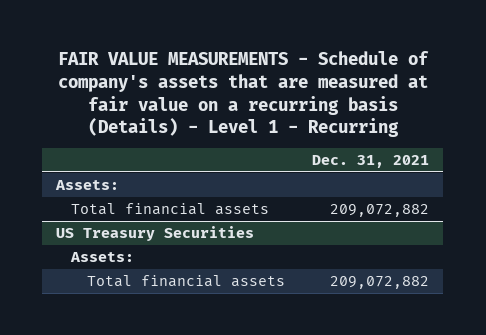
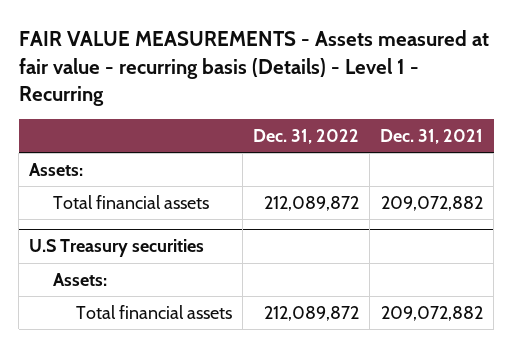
[57,51,429,138] FAIR VALUE MEASUREMENTS - Schedule of company's assets that are measured at fair value on a recurring basis (Details) - Level 1 - Recurring -> [18,30,489,107] FAIR VALUE MEASUREMENTS - Assets measured at fair value - recurring basis (Details) - Level 1 - Recurring
none -> [253,129,360,145] Dec. 31, 2022
[56,226,255,242] US Treasury Securities -> [29,239,205,258] U.S Treasury securities

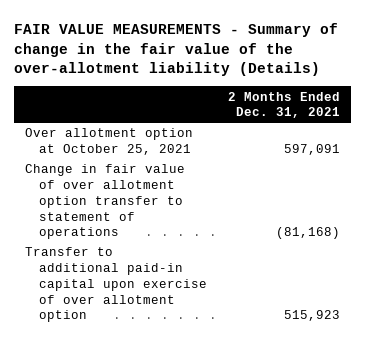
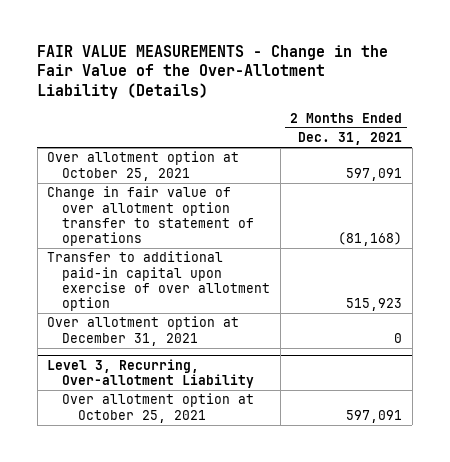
[14,23,339,77] FAIR VALUE MEASUREMENTS - Summary of change in the fair value of the over-allotment liability (Details) -> [37,44,389,99] FAIR VALUE MEASUREMENTS - Change in the Fair Value of the Over-Allotment Liability (Details)
none -> [47,316,240,346] Over allotment option at December 31, 2021
none -> [47,358,255,389] Level 3, Recurring, Over-allotment Liability
none -> [62,393,255,423] Over allotment option at October 25, 2021

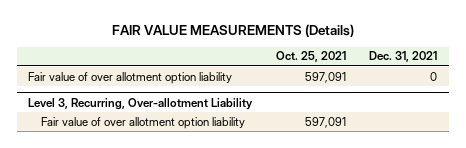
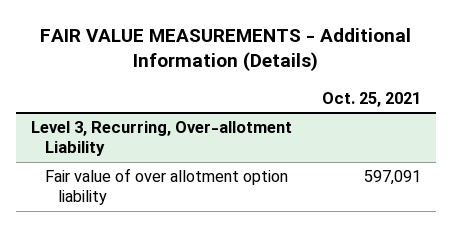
[111,23,354,37] FAIR VALUE MEASUREMENTS (Details) -> [40,27,412,72] FAIR VALUE MEASUREMENTS - Additional Information (Details)
[369,51,438,63] Dec. 31, 2021 -> none
[28,71,233,84] Fair value of over allotment option liability -> none

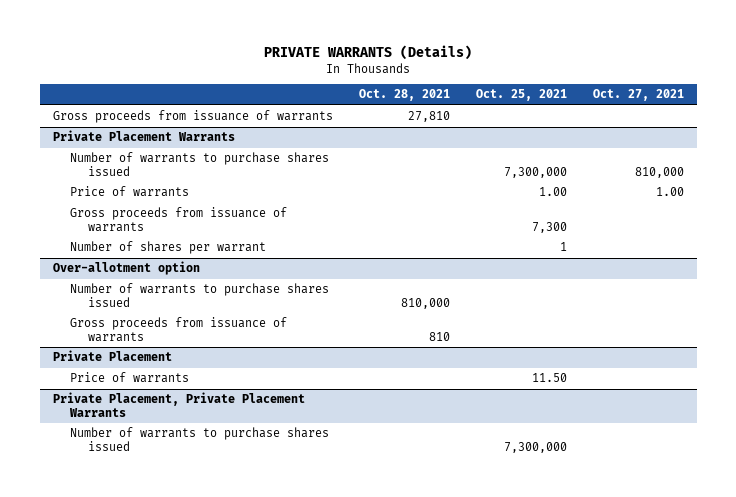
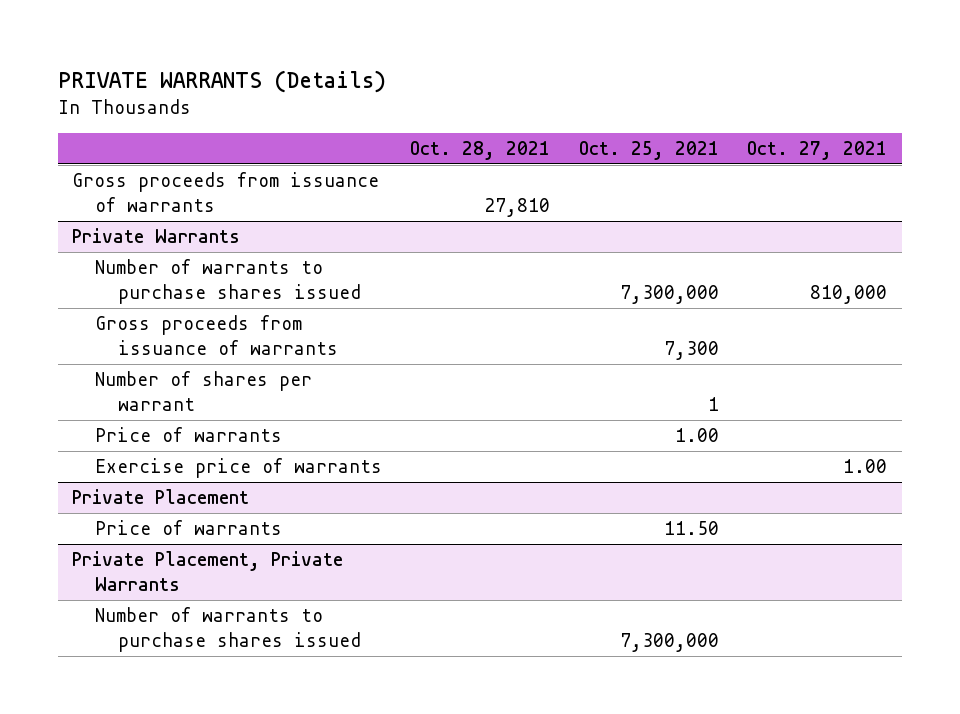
[52,130,235,142] Private Placement Warrants -> [72,228,241,244] Private Warrants
[70,186,190,198] Price of warrants -> none
[52,261,200,276] Over-allotment option -> none
[70,283,330,307] Number of warrants to purchase shares issued -> none
[70,317,288,342] Gross proceeds from issuance of warrants -> none
none -> [94,427,282,443] Price of warrants
none -> [94,458,382,479] Exercise price of warrants
[52,392,305,417] Private Placement, Private Placement Warrants -> [72,551,344,591] Private Placement, Private Warrants

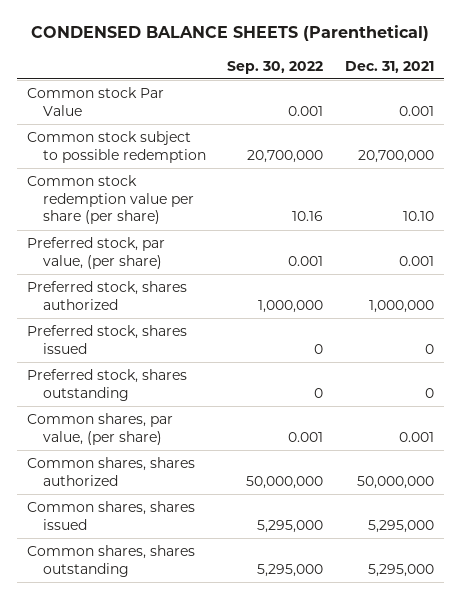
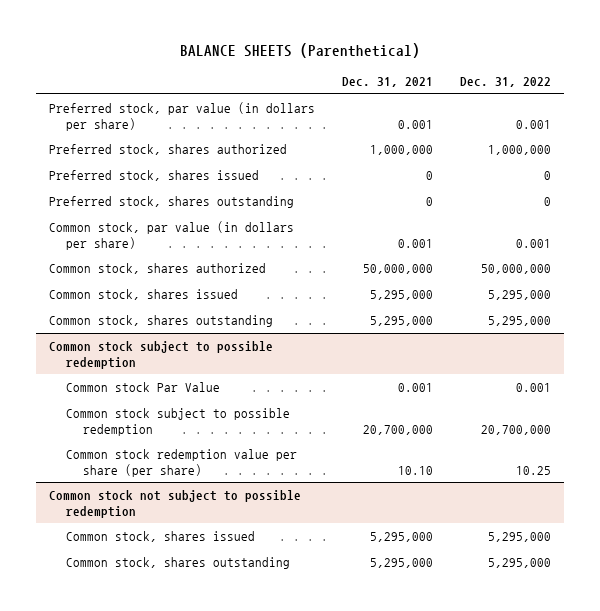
[31,25,430,42] CONDENSED BALANCE SHEETS (Parenthetical) -> [179,43,420,59] BALANCE SHEETS (Parenthetical)
[227,60,324,74] Sep. 30, 2022 -> none
none -> [459,76,551,87] Dec. 31, 2022
[27,87,165,116] Common stock Par Value -> none
[27,131,206,163] Common stock subject to possible redemption -> none
[27,175,194,225] Common stock redemption value per share (per share) -> none
[27,237,166,269] Preferred stock, par value, (per share) -> [49,101,316,131] Preferred stock, par value (in dollars per share)
[27,413,174,445] Common shares, par value, (per share) -> [49,220,295,250] Common stock, par value (in dollars per share)
[27,457,196,486] Common shares, shares authorized -> [49,262,267,274] Common stock, shares authorized
[27,501,196,530] Common shares, shares issued -> [49,288,239,300] Common stock, shares issued
[27,545,196,577] Common shares, shares outstanding -> [49,314,274,327] Common stock, shares outstanding
none -> [49,340,274,369] Common stock subject to possible redemption
none -> [66,381,221,392] Common stock Par Value
none -> [66,407,291,436] Common stock subject to possible redemption
none -> [66,448,298,477] Common stock redemption value per share (per share)
none -> [49,489,302,518] Common stock not subject to possible redemption
none -> [66,530,256,542] Common stock, shares issued
none -> [66,556,291,569] Common stock, shares outstanding

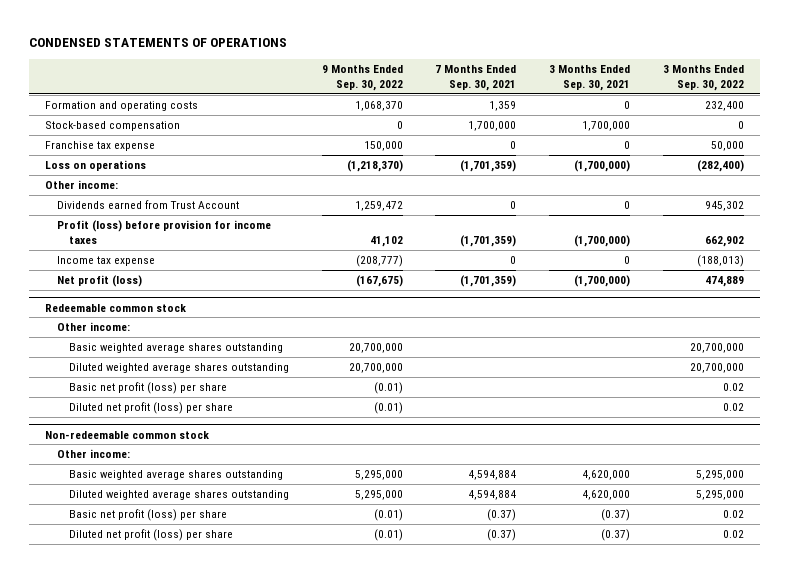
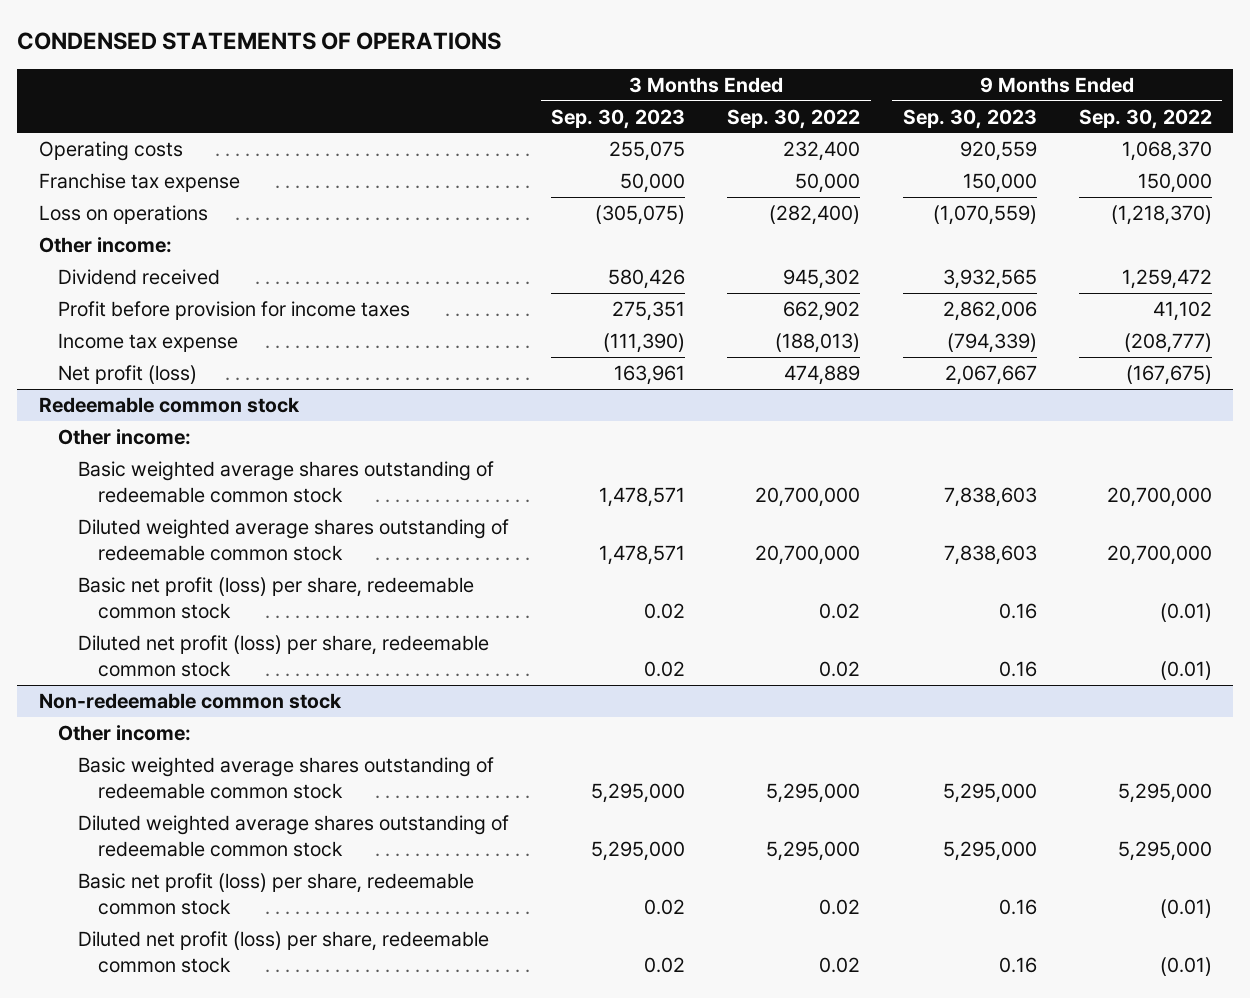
[435,65,517,91] 7 Months Ended Sep. 30, 2021 -> none
[549,65,631,91] 3 Months Ended Sep. 30, 2021 -> none
none -> [551,108,686,129] Sep. 30, 2023
none -> [902,108,1037,129] Sep. 30, 2023
[45,121,181,132] Stock-based compensation -> none
[45,101,199,112] Formation and operating costs -> [38,140,183,161] Operating costs
[57,200,240,210] Dividends earned from Trust Account -> [58,268,221,285] Dividend received
[57,220,272,244] Profit (loss) before provision for income taxes -> [58,300,411,320] Profit before provision for income taxes
[68,343,283,354] Basic weighted average shares outstanding -> [77,460,494,504] Basic weighted average shares outstanding of redeemable common stock
[68,363,289,374] Diluted weighted average shares outstanding -> [77,518,509,562] Diluted weighted average shares outstanding of redeemable common stock
[68,382,227,395] Basic net profit (loss) per share -> [77,576,474,620] Basic net profit (loss) per share, redeemable common stock
[68,402,233,415] Diluted net profit (loss) per share -> [77,634,489,678] Diluted net profit (loss) per share, redeemable common stock
[68,470,283,481] Basic weighted average shares outstanding -> [77,756,494,800] Basic weighted average shares outstanding of redeemable common stock
[68,490,289,501] Diluted weighted average shares outstanding -> [77,814,509,858] Diluted weighted average shares outstanding of redeemable common stock
[68,509,227,522] Basic net profit (loss) per share -> [77,872,474,916] Basic net profit (loss) per share, redeemable common stock
[68,529,233,542] Diluted net profit (loss) per share -> [77,930,489,974] Diluted net profit (loss) per share, redeemable common stock

